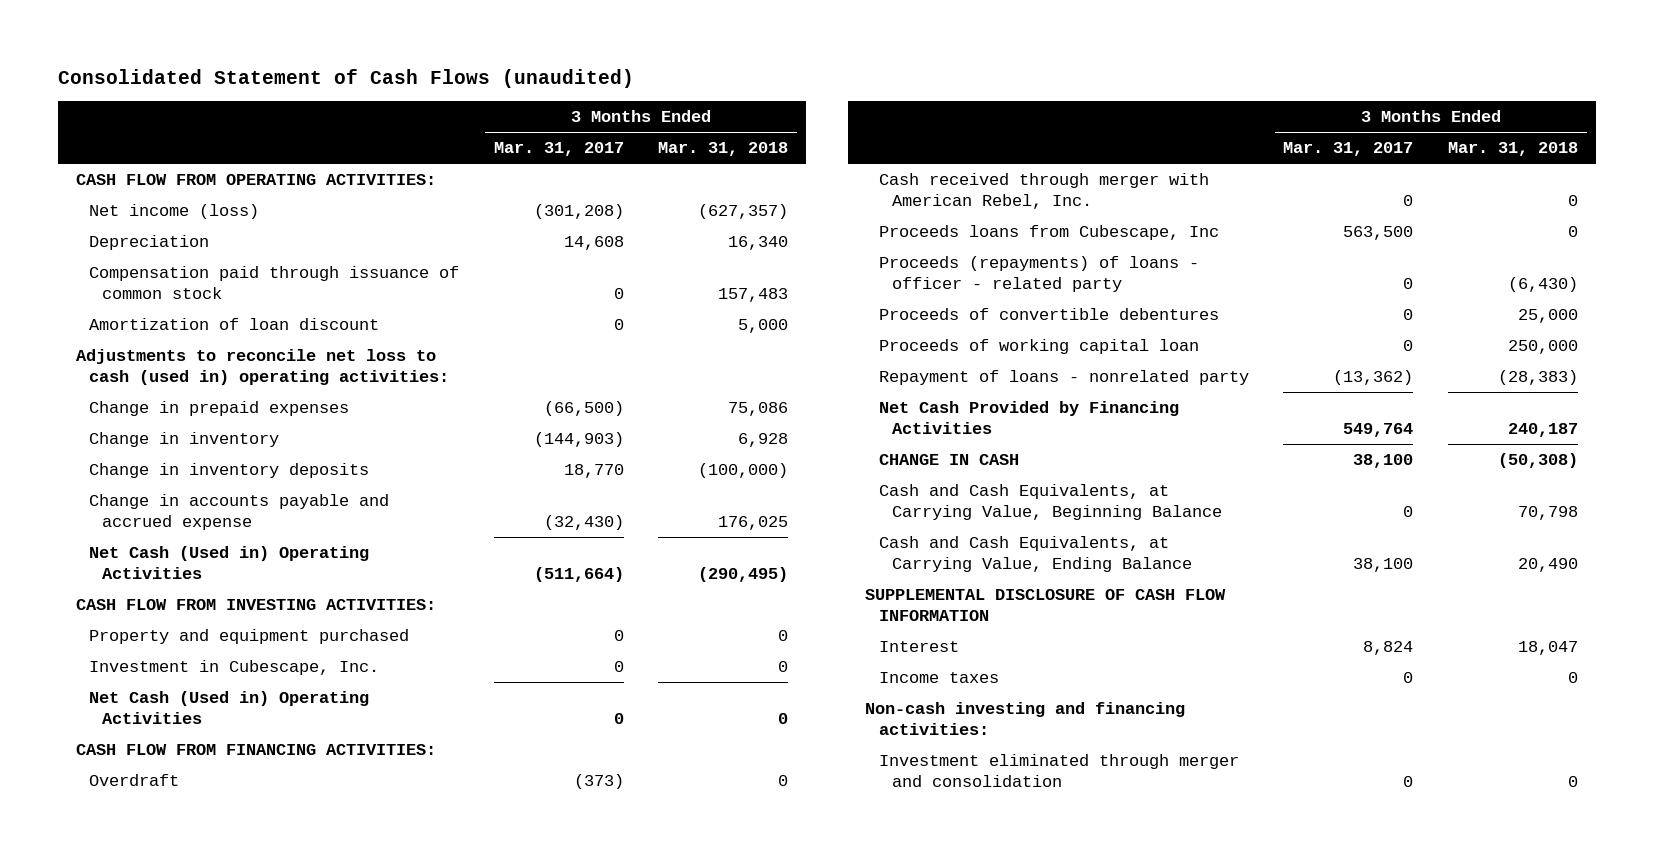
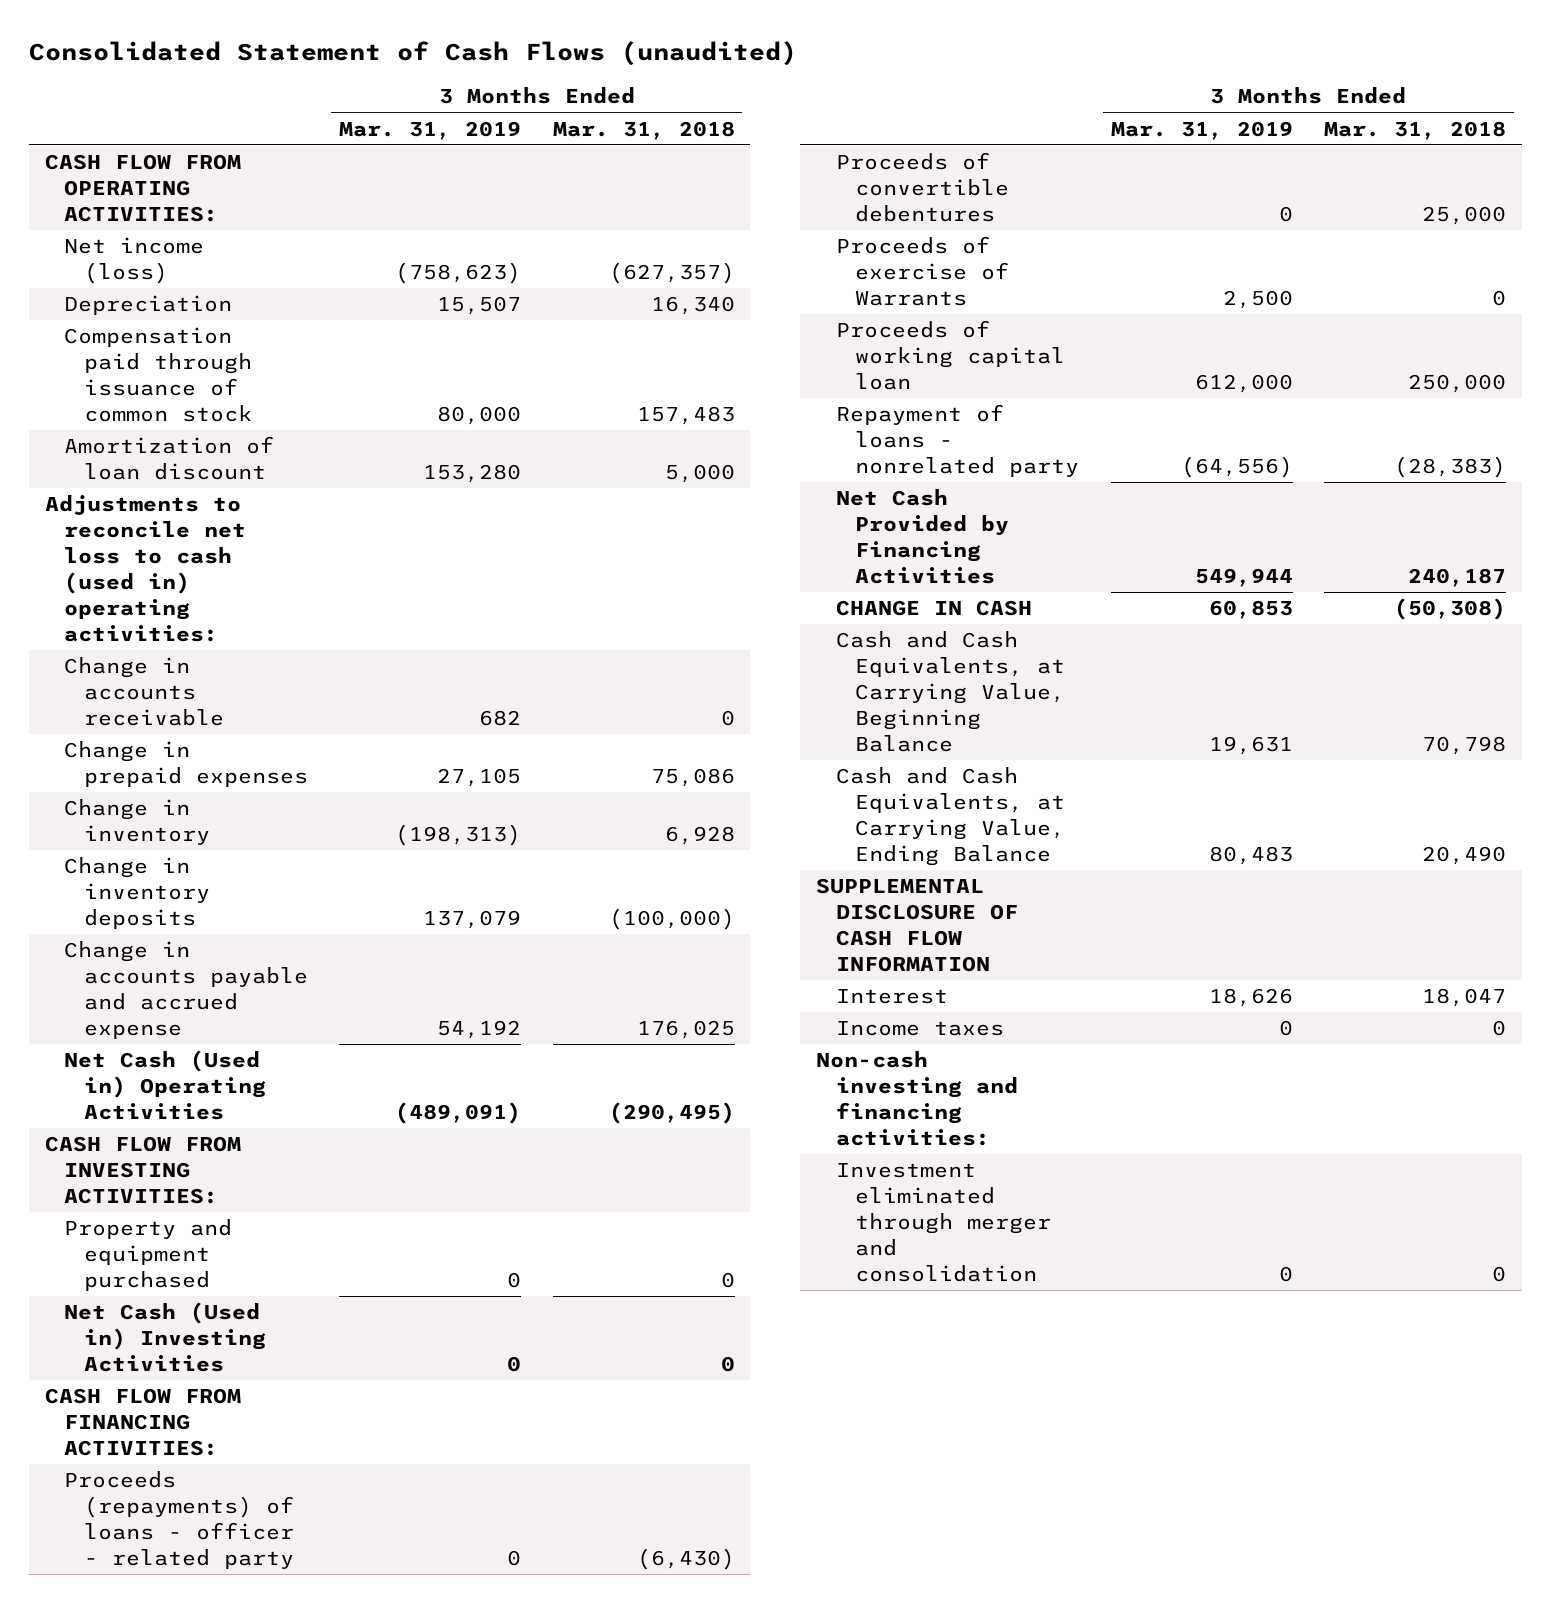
[493,142,624,157] Mar. 31, 2017 -> none
none -> [339,120,522,140] Mar. 31, 2019
none -> [64,657,224,727] Change in accounts receivable
[88,660,379,676] Investment in Cubescape, Inc. -> none
[88,691,369,725] Net Cash (Used in) Operating Activities -> [64,1302,266,1373] Net Cash (Used in) Investing Activities
[88,774,179,787] Overdraft -> none
[878,173,1209,210] Cash received through merger with American Rebel, Inc. -> none
[878,225,1219,241] Proceeds loans from Cubescape, Inc -> none
none -> [835,236,1010,307] Proceeds of exercise of Warrants

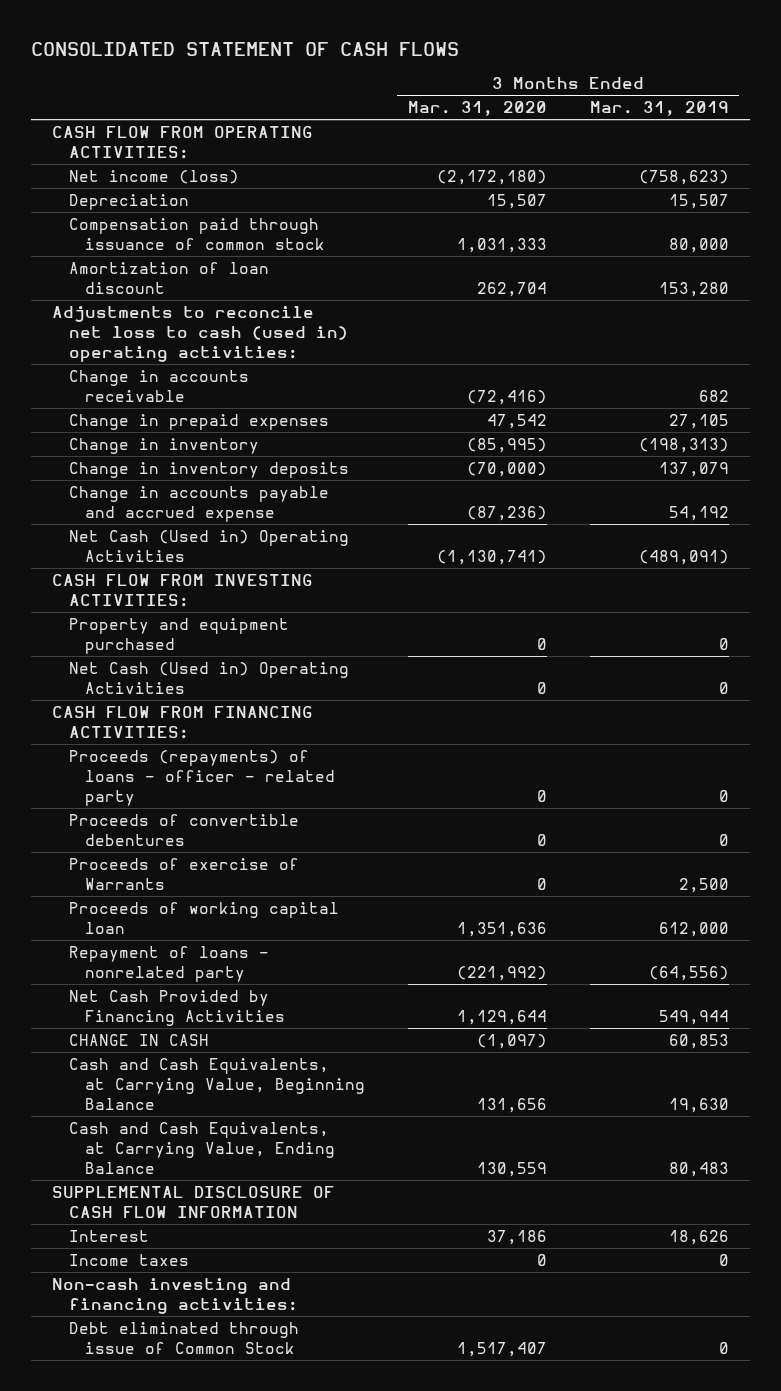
[28,41,797,67] Consolidated Statement of Cash Flows (unaudited) -> [31,41,460,56] CONSOLIDATED STATEMENT OF CASH FLOWS
[552,120,735,140] Mar. 31, 2018 -> none
none -> [407,101,547,117] Mar. 31, 2020
[64,1302,266,1373] Net Cash (Used in) Investing Activities -> [68,662,349,694] Net Cash (Used in) Operating Activities
[1208,736,1293,756] 19,631 -> [668,1097,729,1113] 19,630
[835,1163,1052,1283] Investment eliminated through merger and consolidation -> none
none -> [68,1322,299,1354] Debt eliminated through issue of Common Stock

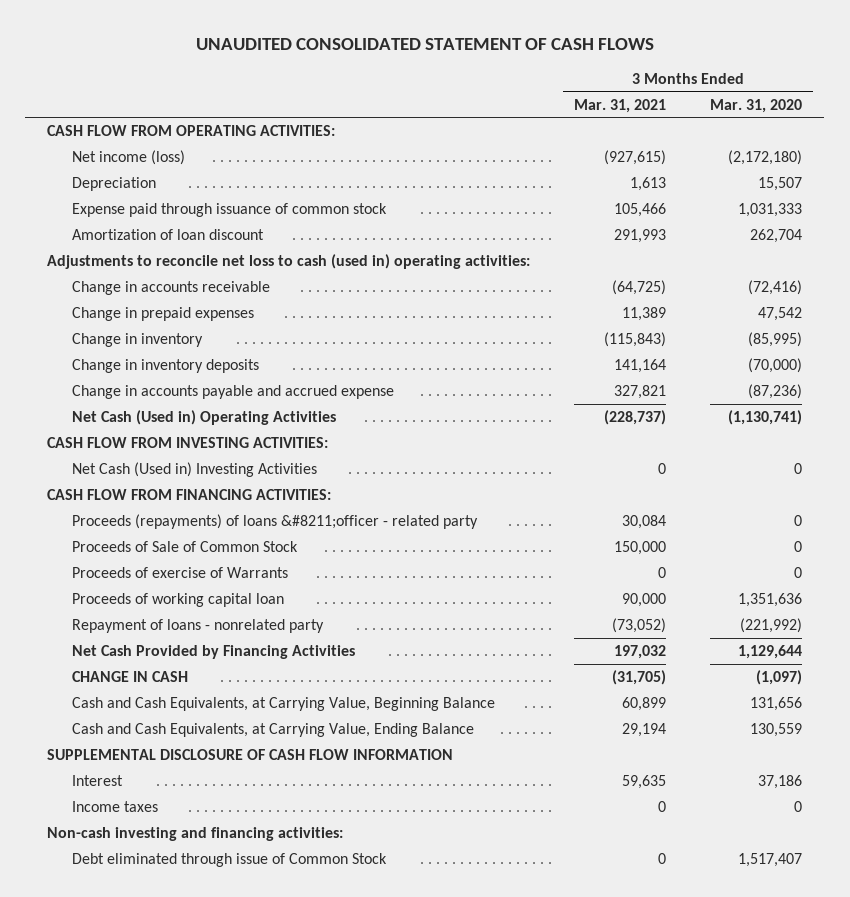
[31,41,460,56] CONSOLIDATED STATEMENT OF CASH FLOWS -> [195,38,654,51] UNAUDITED CONSOLIDATED STATEMENT OF CASH FLOWS
[589,101,729,117] Mar. 31, 2019 -> none
none -> [574,98,667,113] Mar. 31, 2021
[68,218,326,250] Compensation paid through issuance of common stock -> [71,202,387,217] Expense paid through issuance of common stock
[68,618,289,654] Property and equipment purchased -> none
[68,662,349,694] Net Cash (Used in) Operating Activities -> [71,461,317,477] Net Cash (Used in) Investing Activities
[68,814,299,846] Proceeds of convertible debentures -> none
[68,750,336,806] Proceeds (repayments) of loans - officer - related party -> [71,513,478,529] Proceeds (repayments) of loans &#8211;officer - related party
none -> [71,540,298,552] Proceeds of Sale of Common Stock

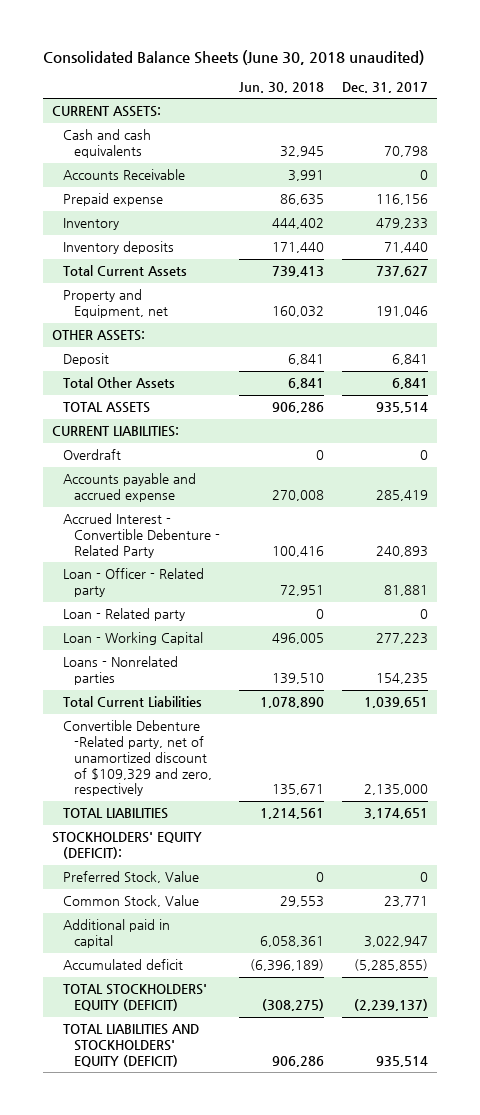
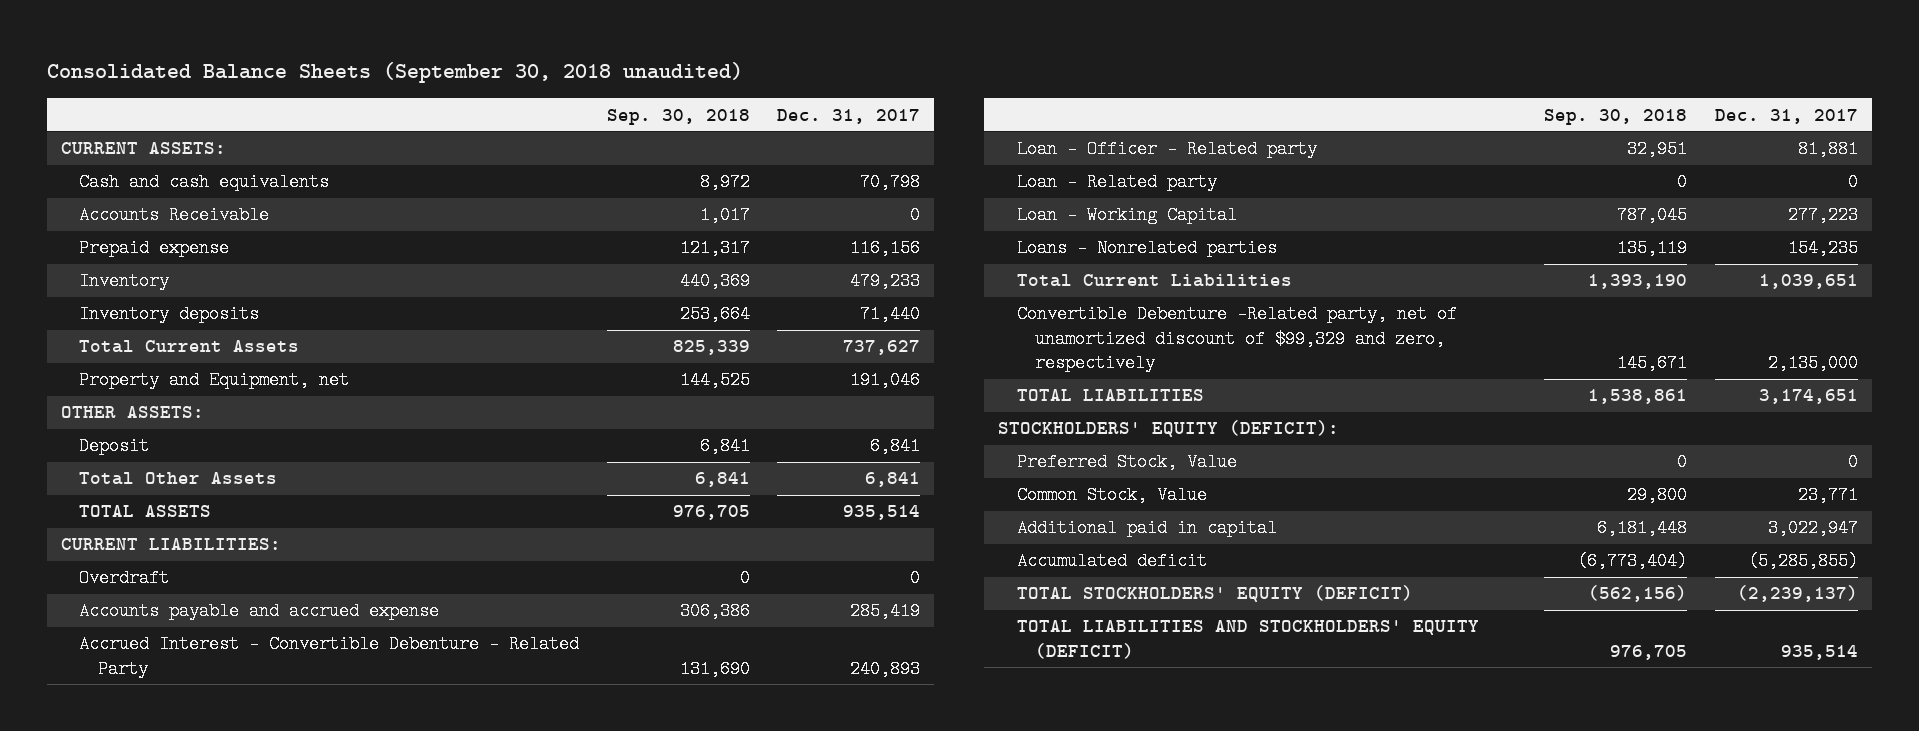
[42,49,424,65] Consolidated Balance Sheets (June 30, 2018 unaudited) -> [47,62,744,84] Consolidated Balance Sheets (September 30, 2018 unaudited)
[238,81,324,93] Jun. 30, 2018 -> none
none -> [606,108,750,125] Sep. 30, 2018
[63,720,213,797] Convertible Debenture -Related party, net of unamortized discount of $109,329 and zero, respectively -> [1016,305,1457,373] Convertible Debenture -Related party, net of unamortized discount of $99,329 and zero, respectively

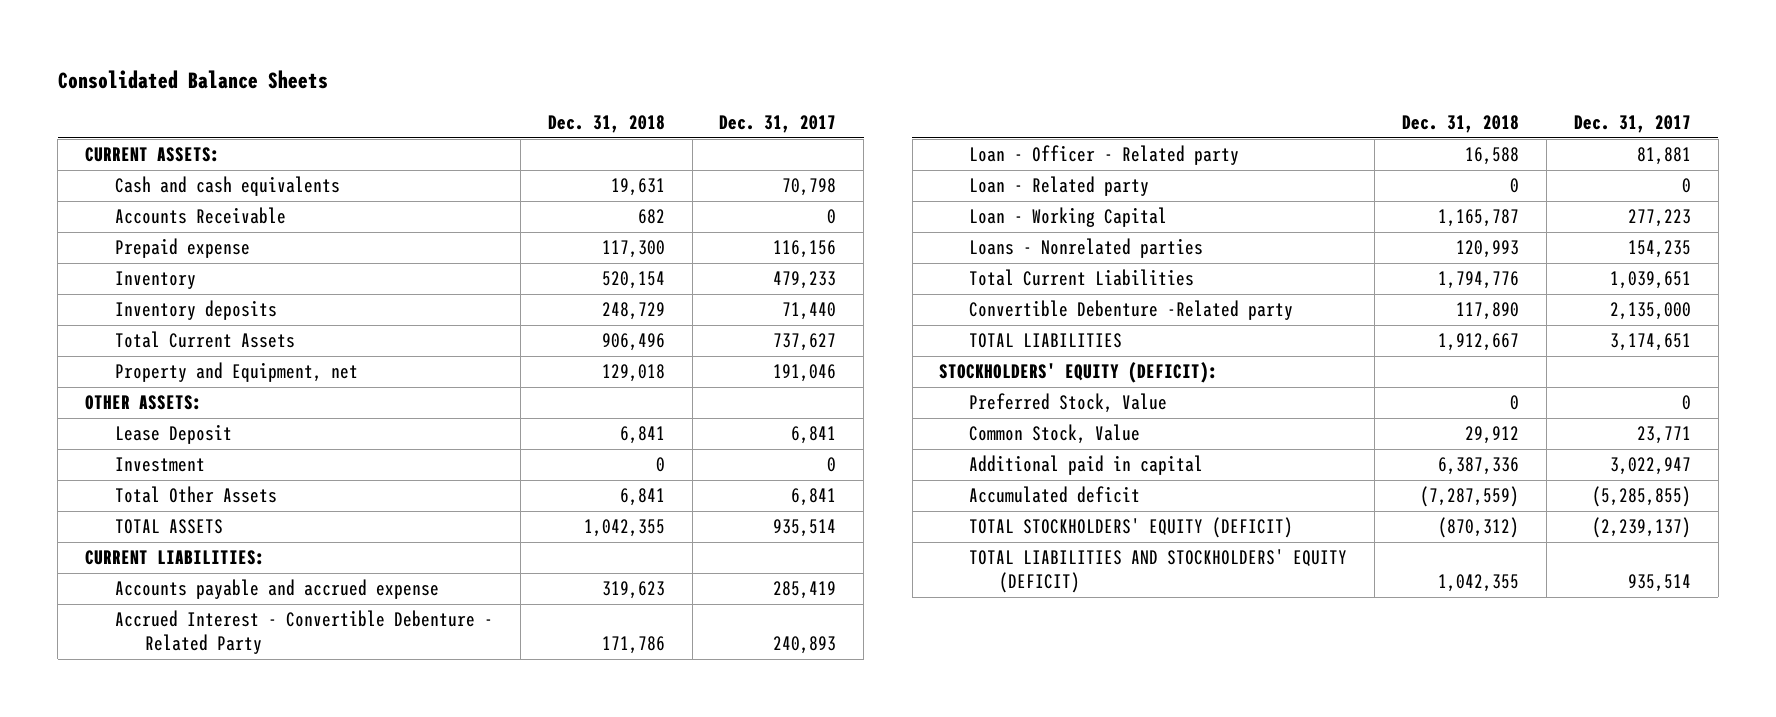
[47,62,744,84] Consolidated Balance Sheets (September 30, 2018 unaudited) -> [57,69,328,89] Consolidated Balance Sheets
[606,108,750,125] Sep. 30, 2018 -> none
none -> [547,115,665,134] Dec. 31, 2018
[79,437,150,456] Deposit -> [114,424,232,445] Lease Deposit
none -> [114,457,205,473] Investment
[79,569,170,588] Overdraft -> none
[1016,305,1457,373] Convertible Debenture -Related party, net of unamortized discount of $99,329 and zero, respectively -> [969,300,1294,321] Convertible Debenture -Related party

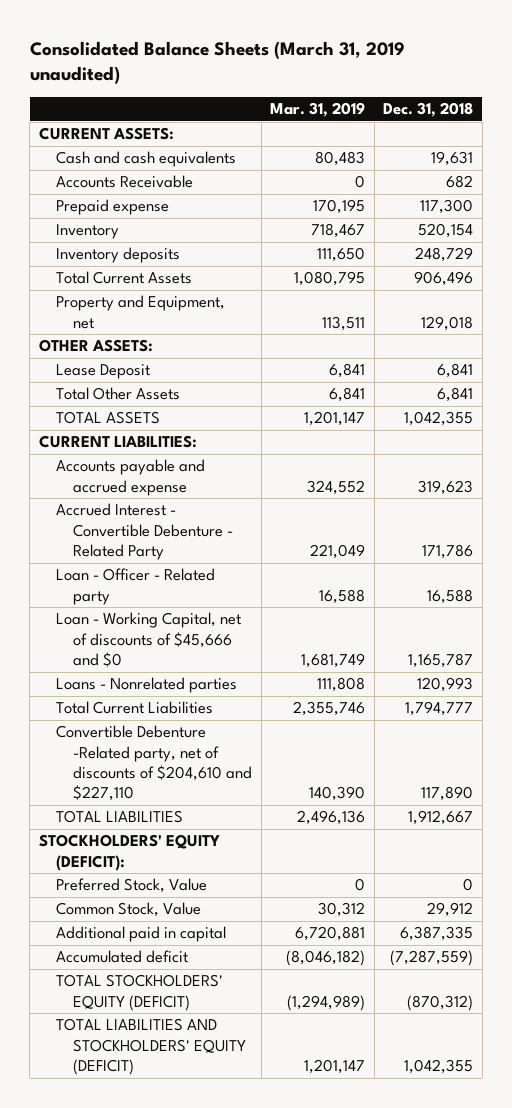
[57,69,328,89] Consolidated Balance Sheets -> [29,40,405,85] Consolidated Balance Sheets (March 31, 2019 unaudited)
[719,115,837,134] Dec. 31, 2017 -> none
none -> [270,102,366,118] Mar. 31, 2019
[114,457,205,473] Investment -> none
[969,176,1150,197] Loan - Related party -> none
[969,207,1168,228] Loan - Working Capital -> [55,612,241,667] Loan - Working Capital, net of discounts of $45,666 and $0
[1437,271,1519,290] 1,794,776 -> [405,701,474,717] 1,794,777
[969,300,1294,321] Convertible Debenture -Related party -> [55,725,252,802] Convertible Debenture -Related party, net of discounts of $204,610 and $227,110
[1437,457,1519,476] 6,387,336 -> [400,926,474,942] 6,387,335

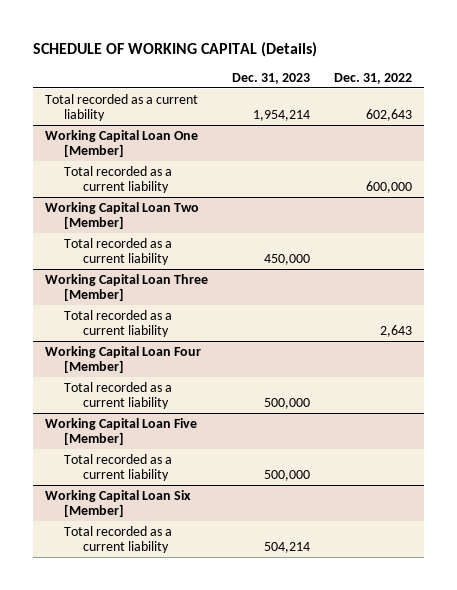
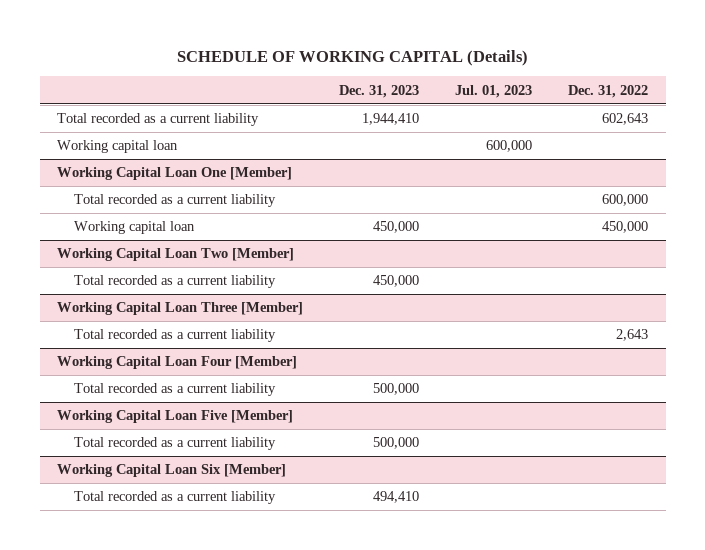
none -> [454,84,532,98] Jul. 01, 2023
[253,110,311,122] 1,954,214 -> [362,113,420,126] 1,944,410
none -> [57,140,179,154] Working capital loan
none -> [74,221,196,235] Working capital loan
[264,542,311,554] 504,214 -> [373,491,420,504] 494,410

